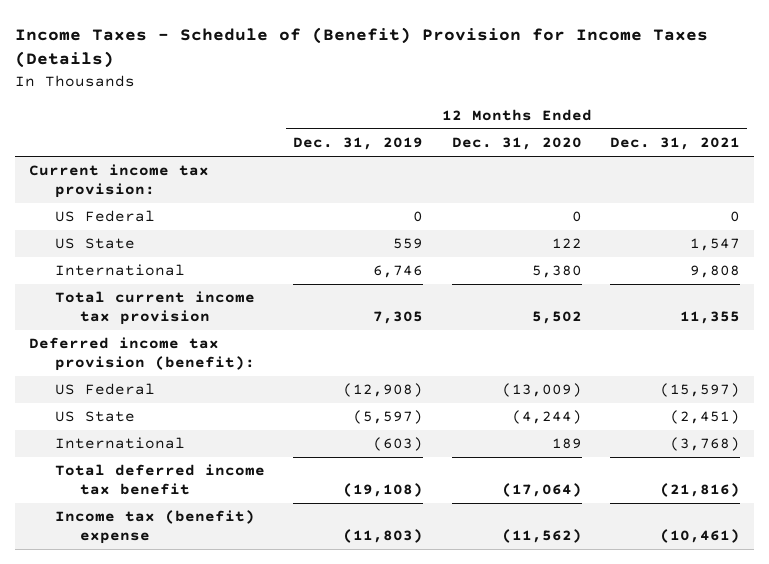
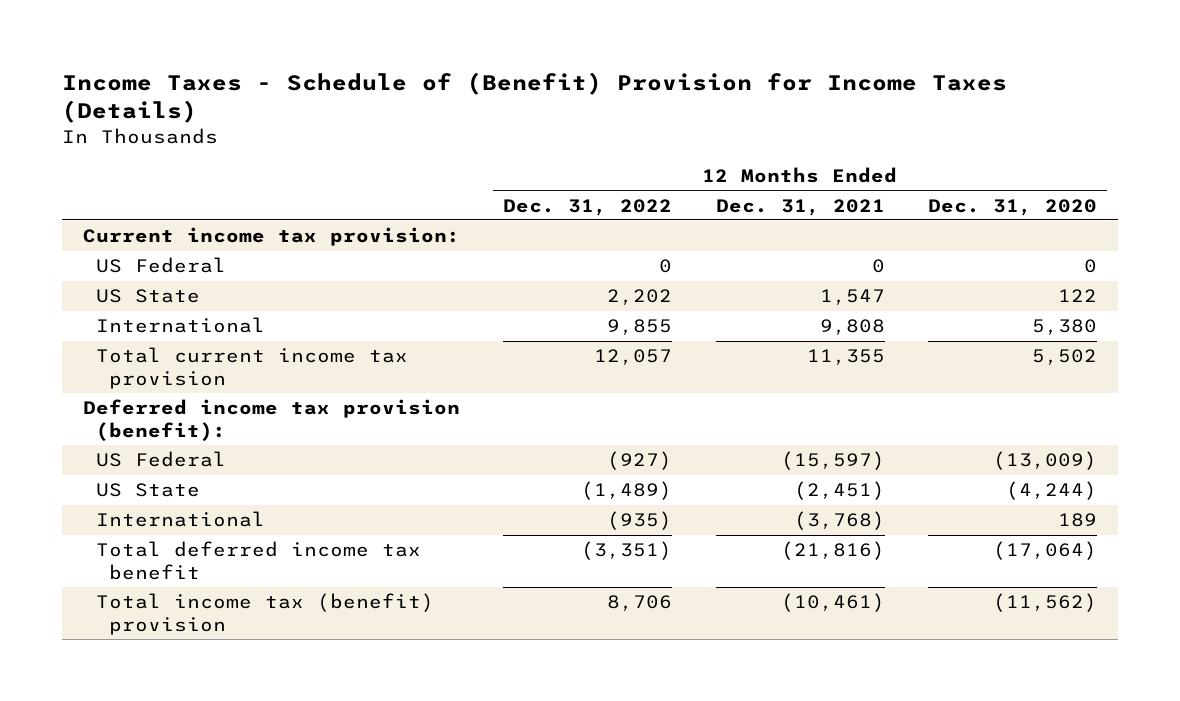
[293,137,424,151] Dec. 31, 2019 -> none
none -> [503,198,673,216] Dec. 31, 2022
[54,510,255,544] Income tax (benefit) expense -> [96,593,435,635] Total income tax (benefit) provision

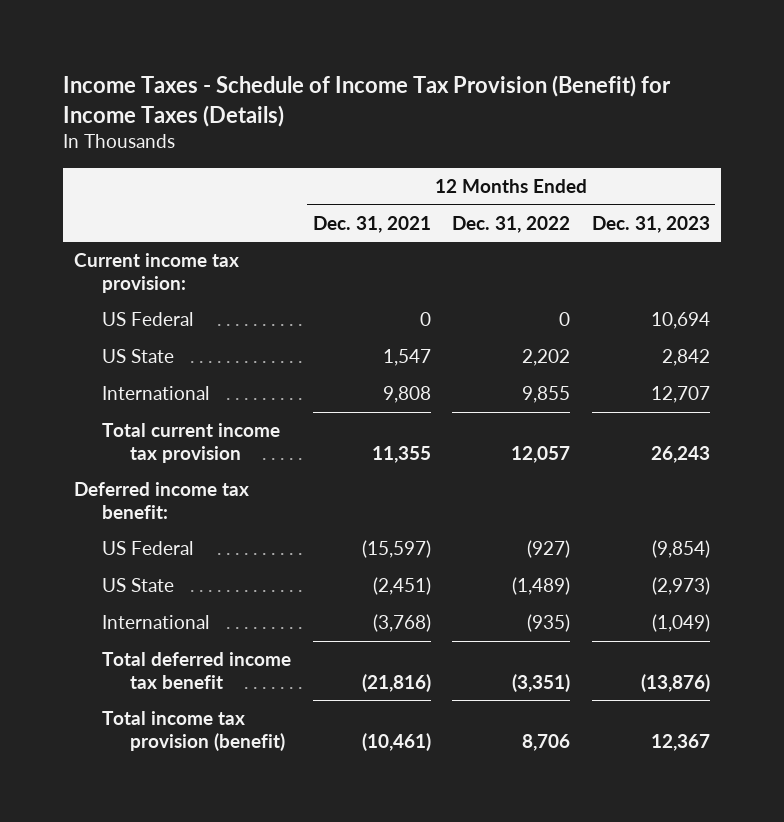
[61,71,1007,124] Income Taxes - Schedule of (Benefit) Provision for Income Taxes (Details) -> [63,74,672,127] Income Taxes - Schedule of Income Tax Provision (Benefit) for Income Taxes (Details)
[927,198,1097,216] Dec. 31, 2020 -> none
none -> [591,215,710,233] Dec. 31, 2023
[83,399,461,441] Deferred income tax provision (benefit): -> [74,482,250,519] Deferred income tax benefit:
[96,593,435,635] Total income tax (benefit) provision -> [102,711,286,751] Total income tax provision (benefit)

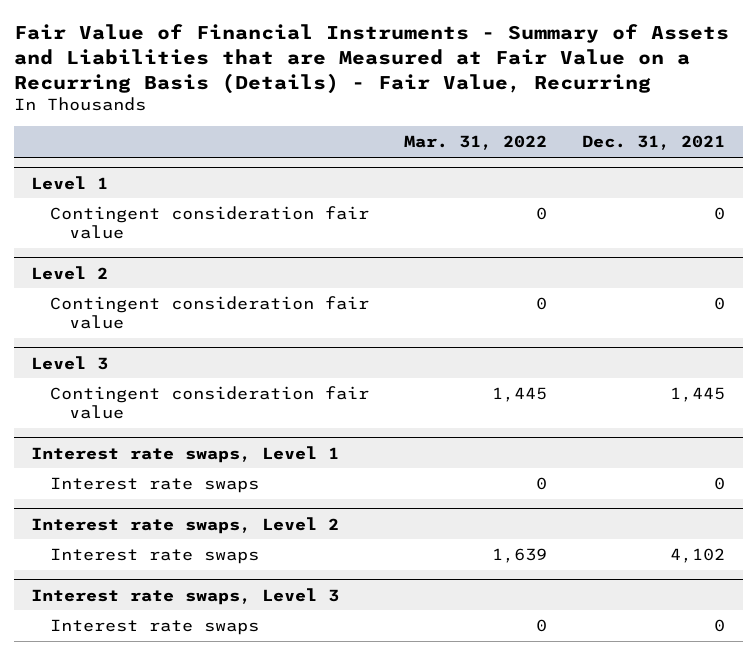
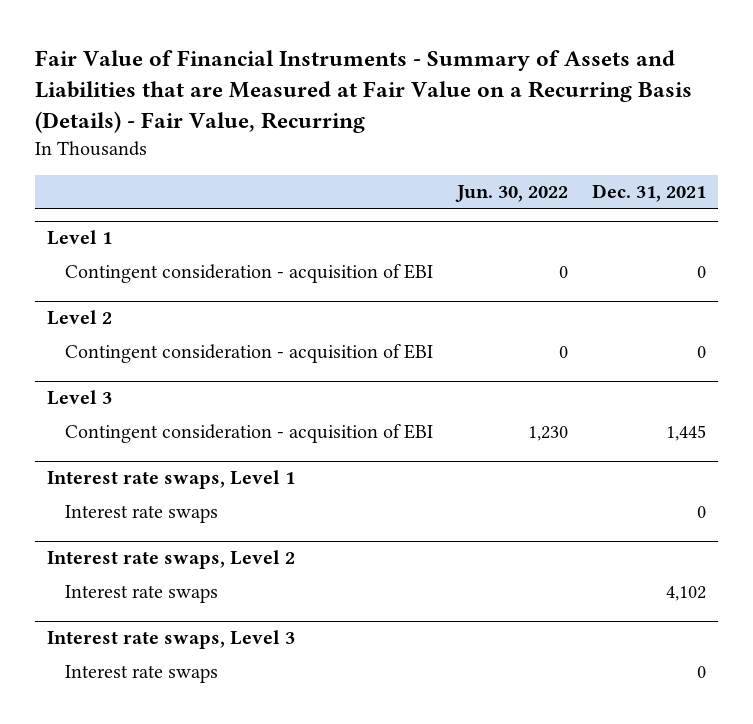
[403,135,547,151] Mar. 31, 2022 -> none
none -> [454,184,568,202] Jun. 30, 2022
[49,205,369,240] Contingent consideration fair value -> [64,264,433,284] Contingent consideration - acquisition of EBI
[49,295,369,330] Contingent consideration fair value -> [64,344,433,364] Contingent consideration - acquisition of EBI
[49,385,369,420] Contingent consideration fair value -> [64,424,433,444] Contingent consideration - acquisition of EBI

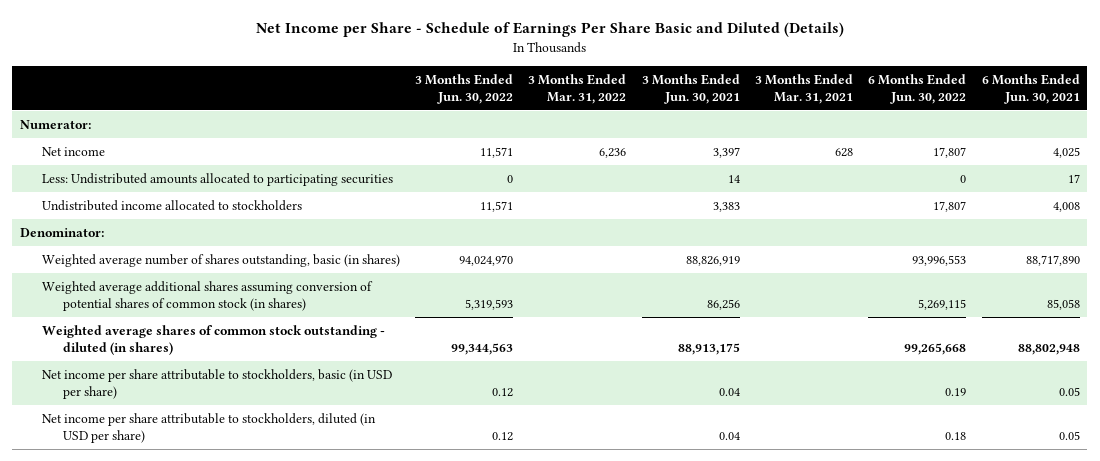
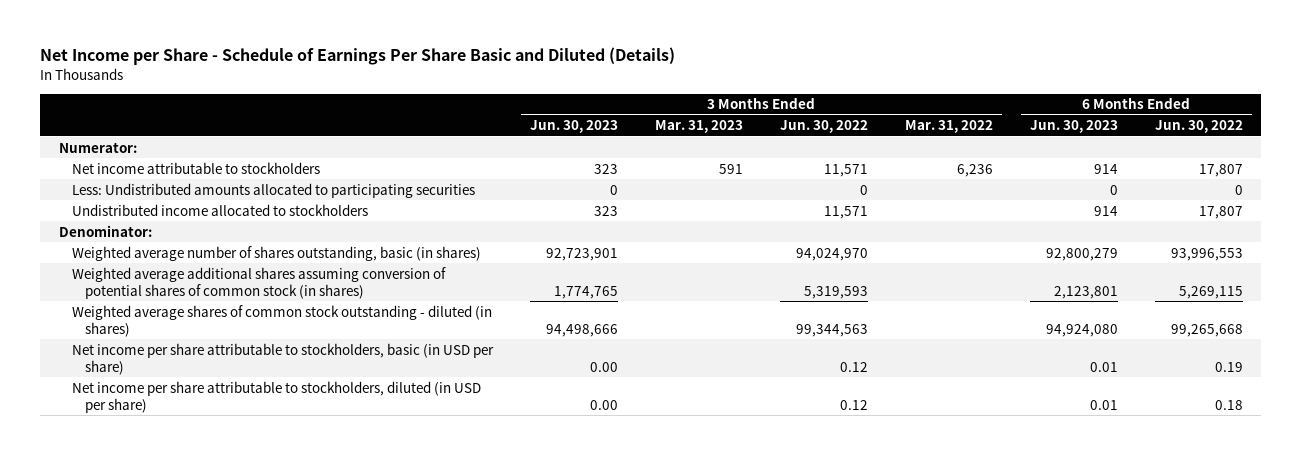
[641,73,740,104] 3 Months Ended Jun. 30, 2021 -> none
[755,73,854,104] 3 Months Ended Mar. 31, 2021 -> none
[981,73,1080,104] 6 Months Ended Jun. 30, 2021 -> none
none -> [529,120,618,134] Jun. 30, 2023
none -> [654,120,743,134] Mar. 31, 2023
none -> [1029,120,1118,134] Jun. 30, 2023
[41,147,105,157] Net income -> [71,161,320,174] Net income attributable to stockholders

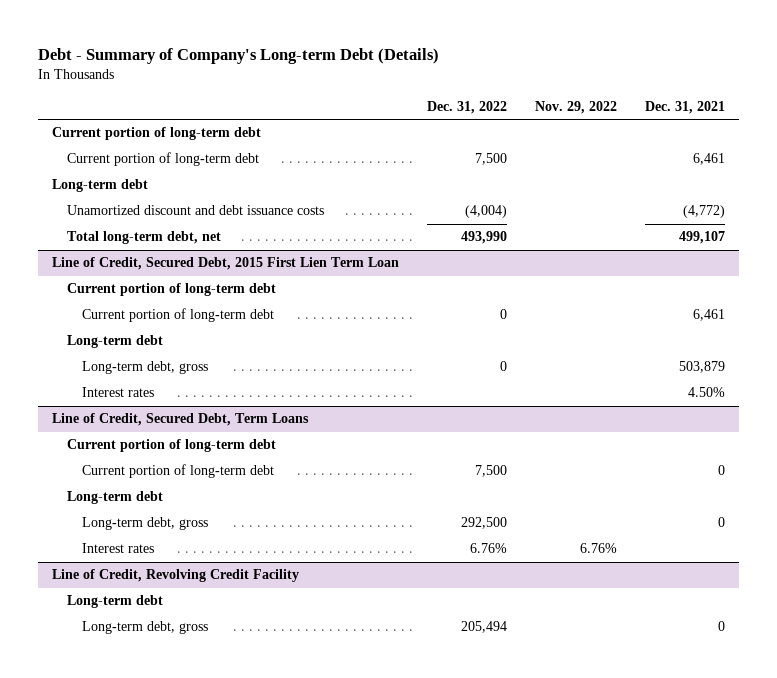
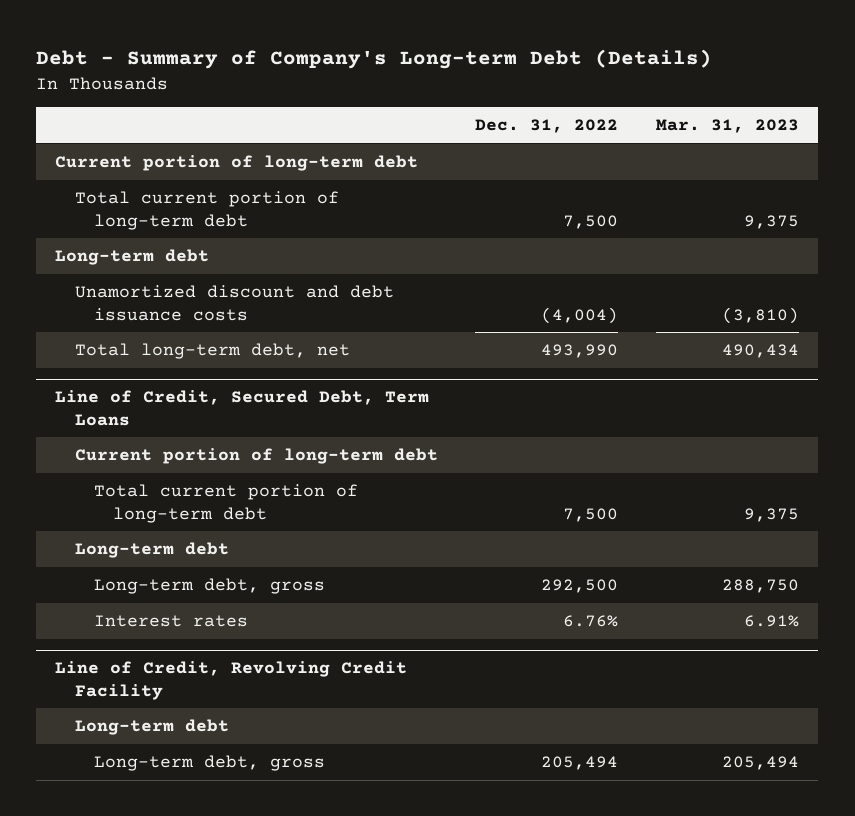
[535,101,618,115] Nov. 29, 2022 -> none
[645,101,726,115] Dec. 31, 2021 -> none
none -> [656,118,800,133] Mar. 31, 2023
[66,152,259,167] Current portion of long-term debt -> [74,191,339,230] Total current portion of long-term debt
[52,257,400,271] Line of Credit, Secured Debt, 2015 First Lien Term Loan -> none
[66,283,276,297] Current portion of long-term debt -> none
[81,308,274,323] Current portion of long-term debt -> none
[66,335,163,349] Long-term debt -> none
[81,361,208,375] Long-term debt, gross -> none
[81,387,154,398] Interest rates -> none
[81,464,274,479] Current portion of long-term debt -> [93,484,358,523] Total current portion of long-term debt

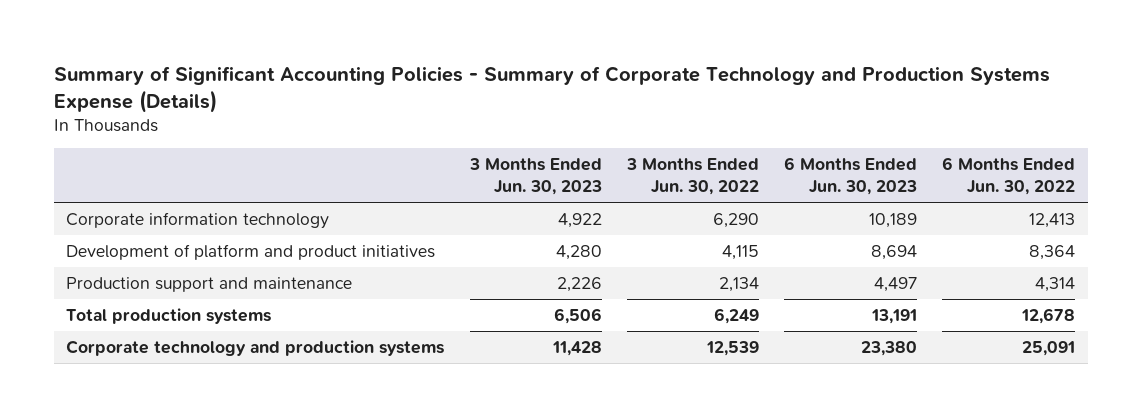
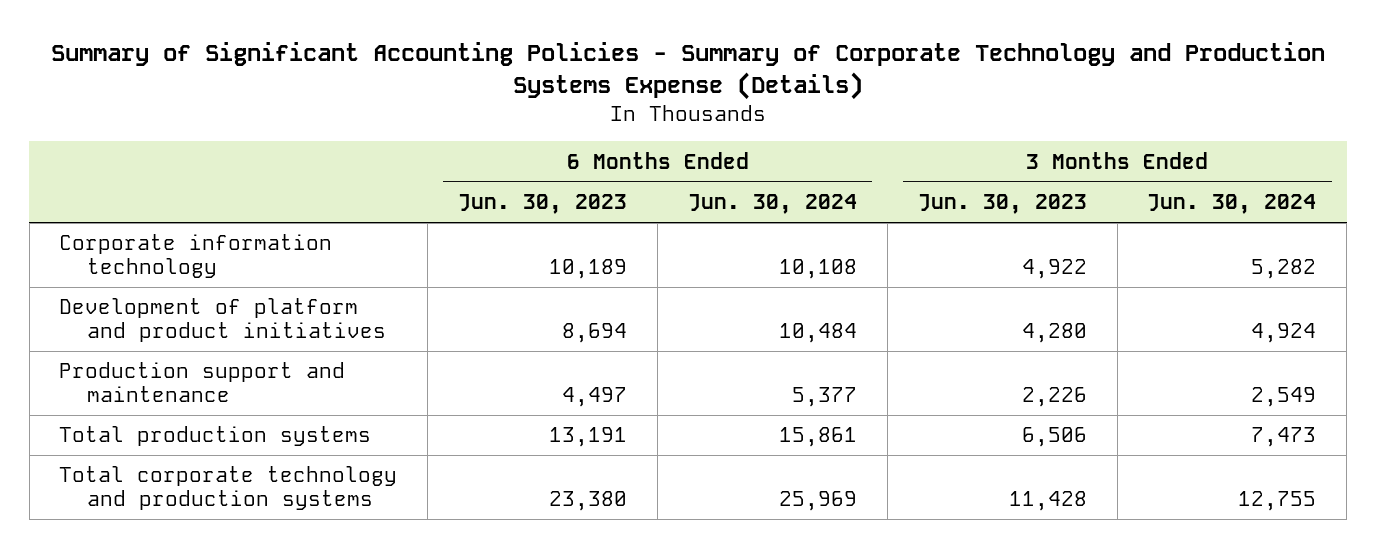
[625,158,759,196] 3 Months Ended Jun. 30, 2022 -> none
[942,157,1076,196] 6 Months Ended Jun. 30, 2022 -> none
none -> [687,194,857,215] Jun. 30, 2024
none -> [1147,194,1317,215] Jun. 30, 2024
[66,339,445,356] Corporate technology and production systems -> [59,466,398,511] Total corporate technology and production systems

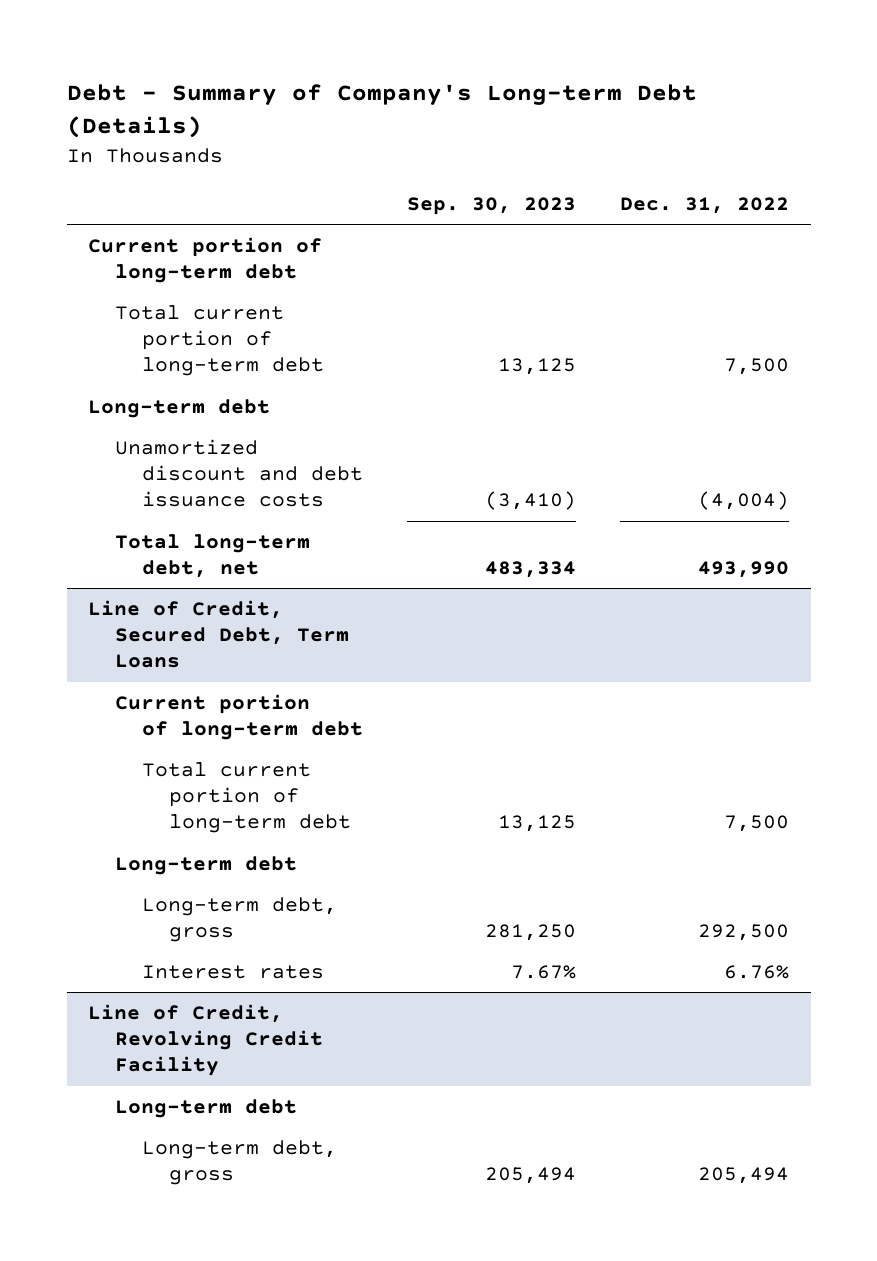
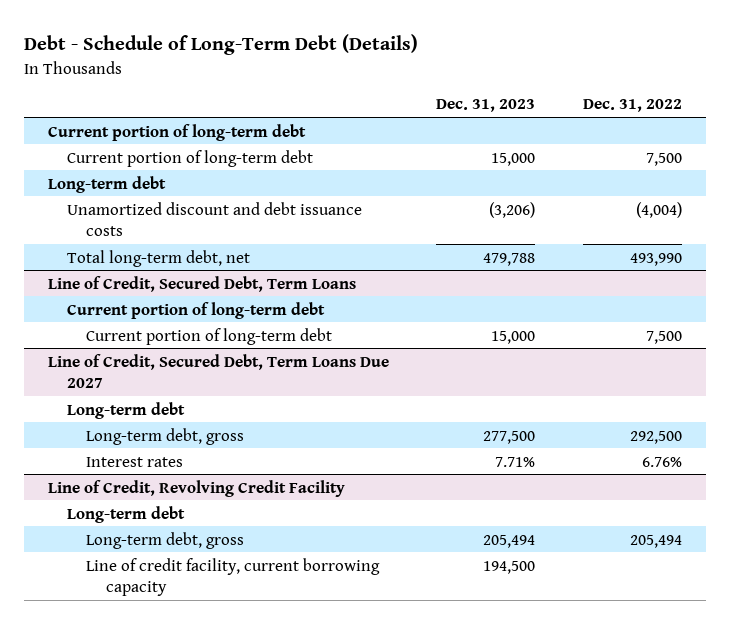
[66,83,697,139] Debt - Summary of Company's Long-term Debt (Details) -> [23,34,418,56] Debt - Schedule of Long-Term Debt (Details)
[406,197,576,216] Sep. 30, 2023 -> none
none -> [436,99,536,113] Dec. 31, 2023
[115,304,325,377] Total current portion of long-term debt -> [66,149,313,167] Current portion of long-term debt
[142,761,351,834] Total current portion of long-term debt -> [86,327,333,345] Current portion of long-term debt
none -> [47,353,389,389] Line of Credit, Secured Debt, Term Loans Due 2027
none -> [86,557,381,597] Line of credit facility, current borrowing capacity

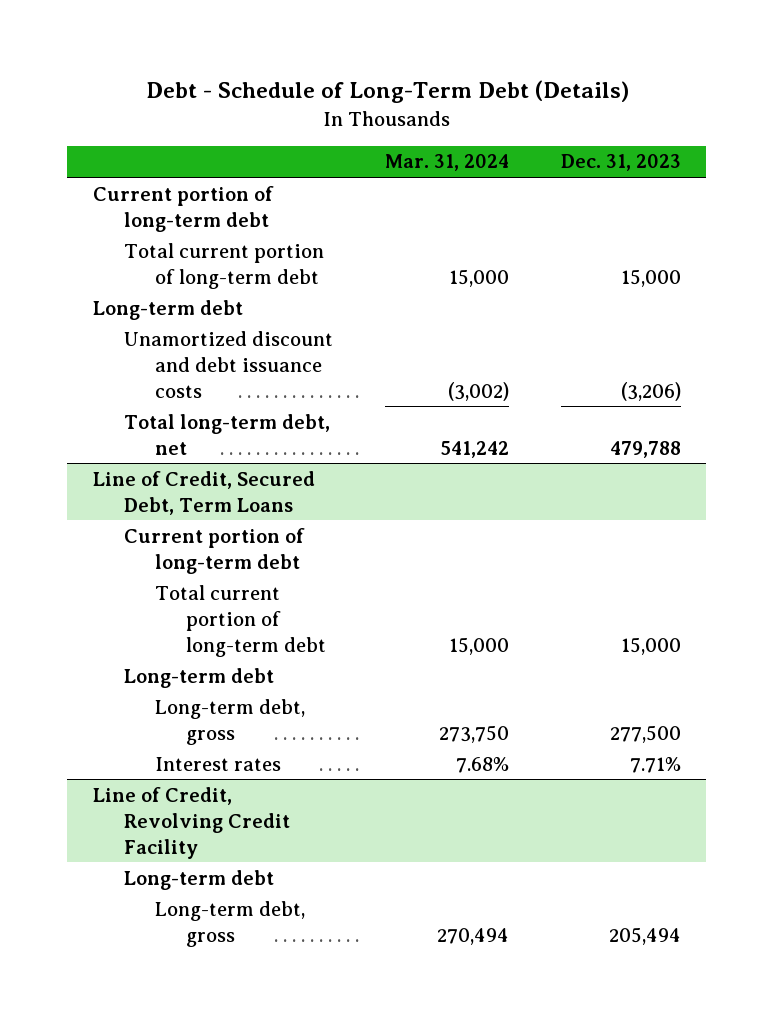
[583,99,683,113] Dec. 31, 2022 -> none
none -> [384,154,509,172] Mar. 31, 2024
[66,149,313,167] Current portion of long-term debt -> [124,242,325,289] Total current portion of long-term debt
[47,353,389,389] Line of Credit, Secured Debt, Term Loans Due 2027 -> none
[86,327,333,345] Current portion of long-term debt -> [155,584,327,657] Total current portion of long-term debt
[86,557,381,597] Line of credit facility, current borrowing capacity -> none

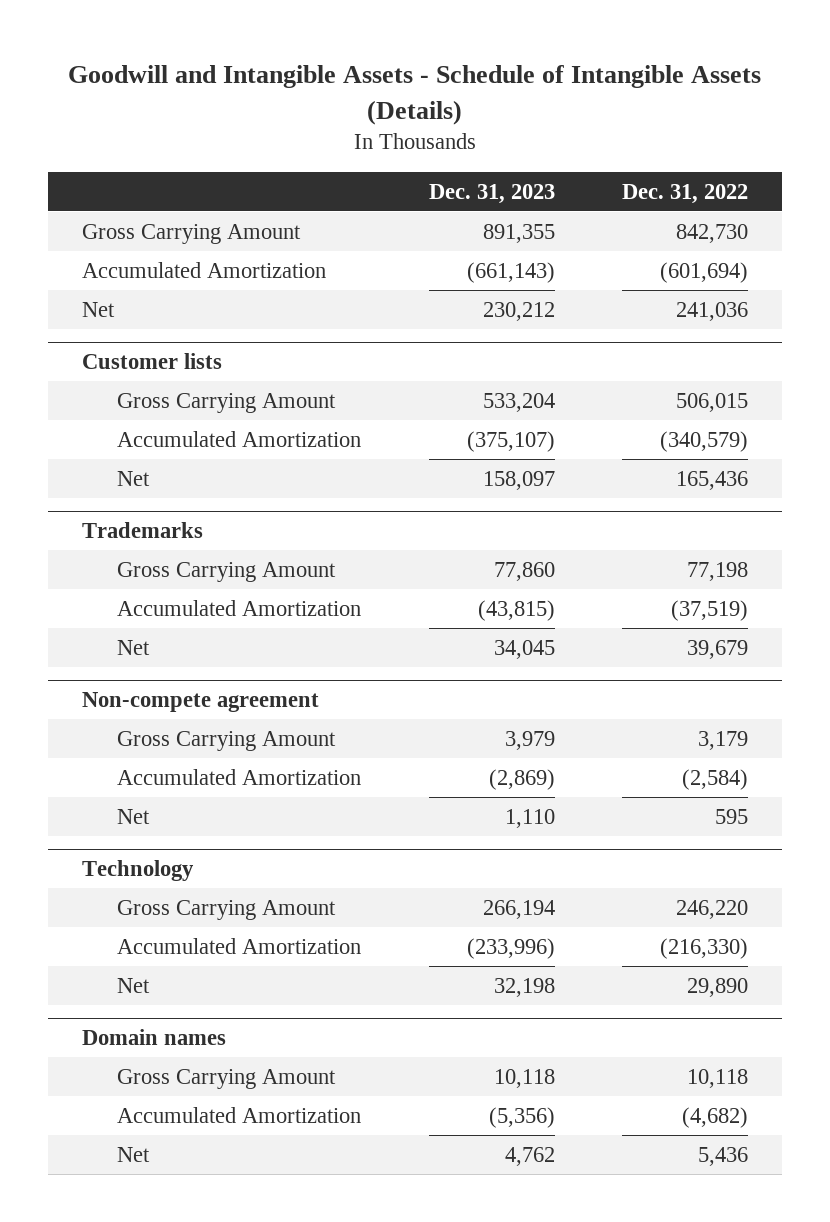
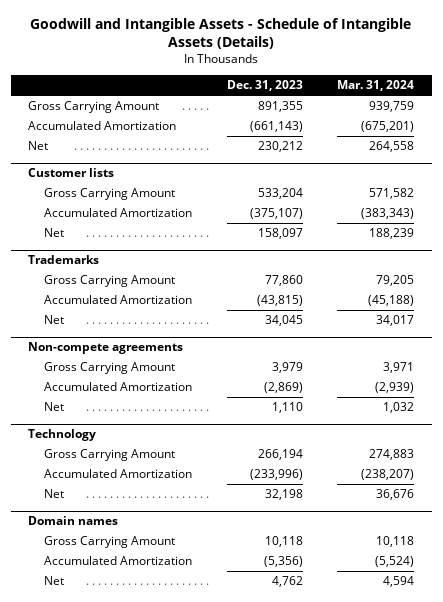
[622,183,749,204] Dec. 31, 2022 -> none
none -> [337,80,415,92] Mar. 31, 2024
[82,692,320,713] Non-compete agreement -> [28,342,184,355] Non-compete agreements

